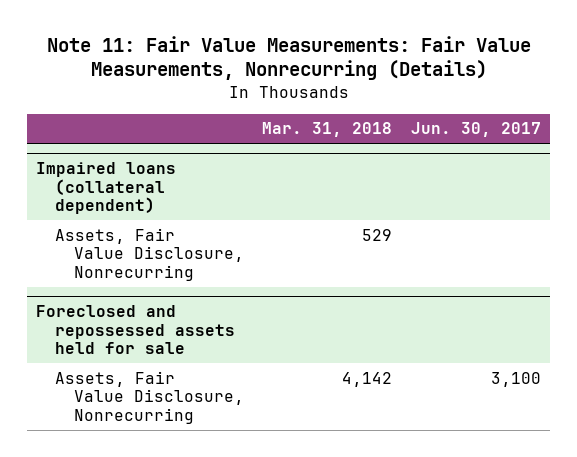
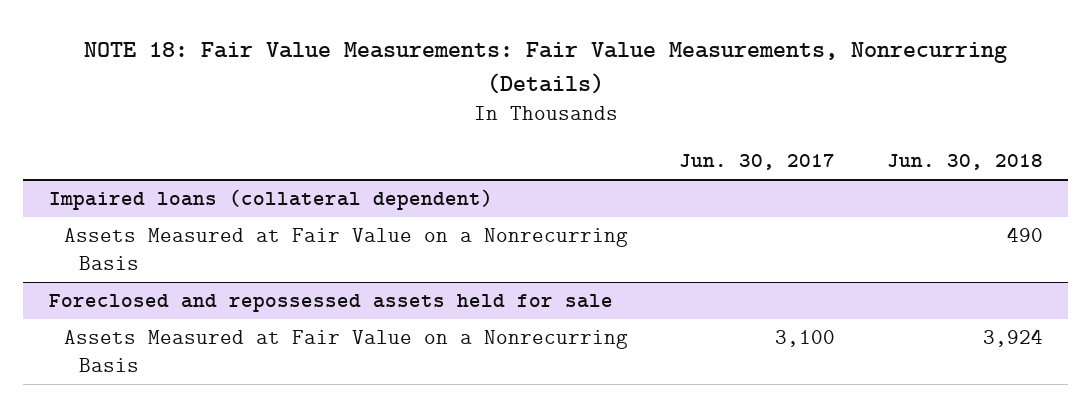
[46,35,531,81] Note 11: Fair Value Measurements: Fair Value Measurements, Nonrecurring (Details) -> [83,41,1007,94] NOTE 18: Fair Value Measurements: Fair Value Measurements, Nonrecurring (Details)
[262,122,393,138] Mar. 31, 2018 -> none
none -> [886,153,1043,170] Jun. 30, 2018
[55,227,244,281] Assets, Fair Value Disclosure, Nonrecurring -> none
none -> [64,228,629,270] Assets Measured at Fair Value on a Nonrecurring Basis
[55,370,244,424] Assets, Fair Value Disclosure, Nonrecurring -> none
none -> [64,330,629,372] Assets Measured at Fair Value on a Nonrecurring Basis

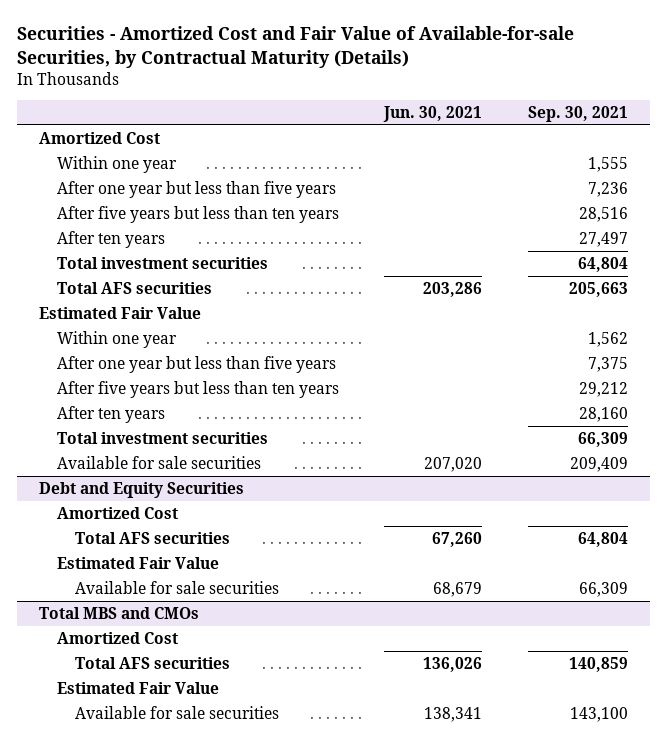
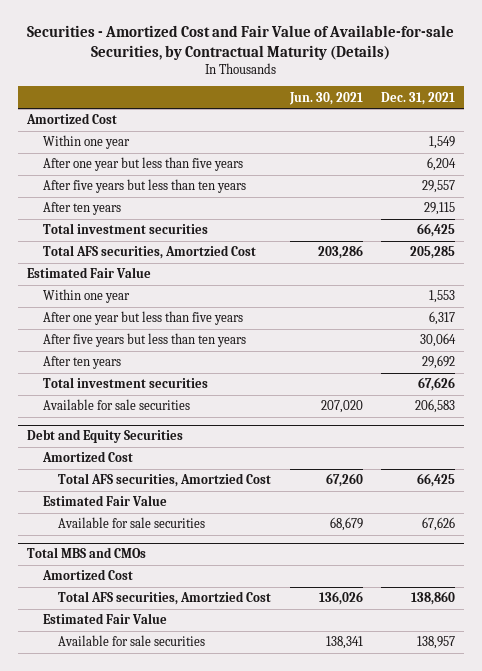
[527,105,628,122] Sep. 30, 2021 -> none
none -> [381,91,456,105] Dec. 31, 2021
[57,281,213,294] Total AFS securities -> [42,245,256,260] Total AFS securities, Amortzied Cost
[75,531,231,544] Total AFS securities -> [57,473,271,488] Total AFS securities, Amortzied Cost
[75,656,231,669] Total AFS securities -> [57,591,271,606] Total AFS securities, Amortzied Cost

